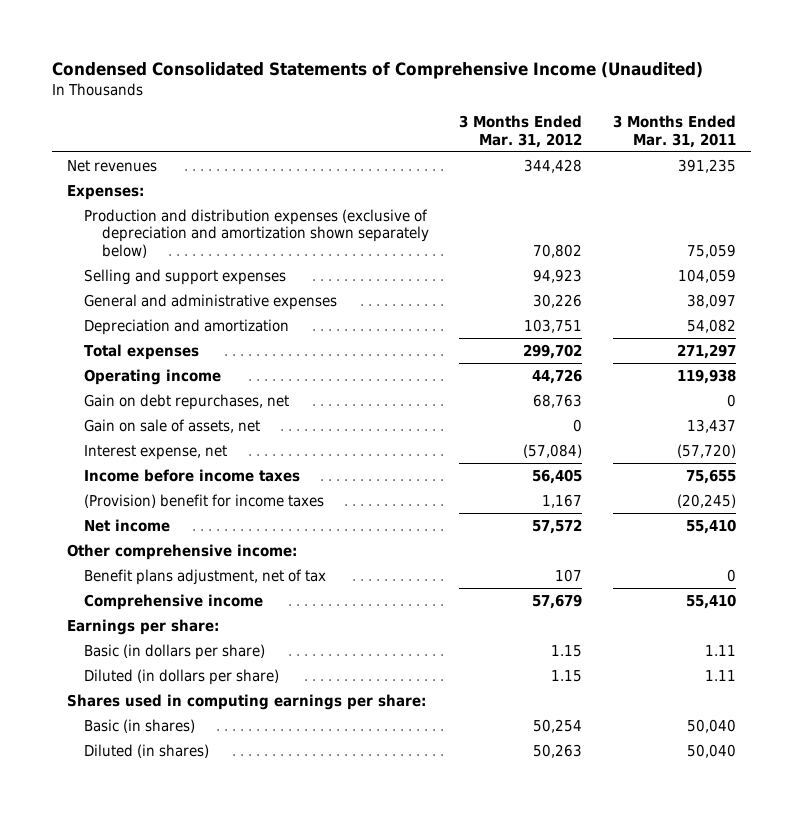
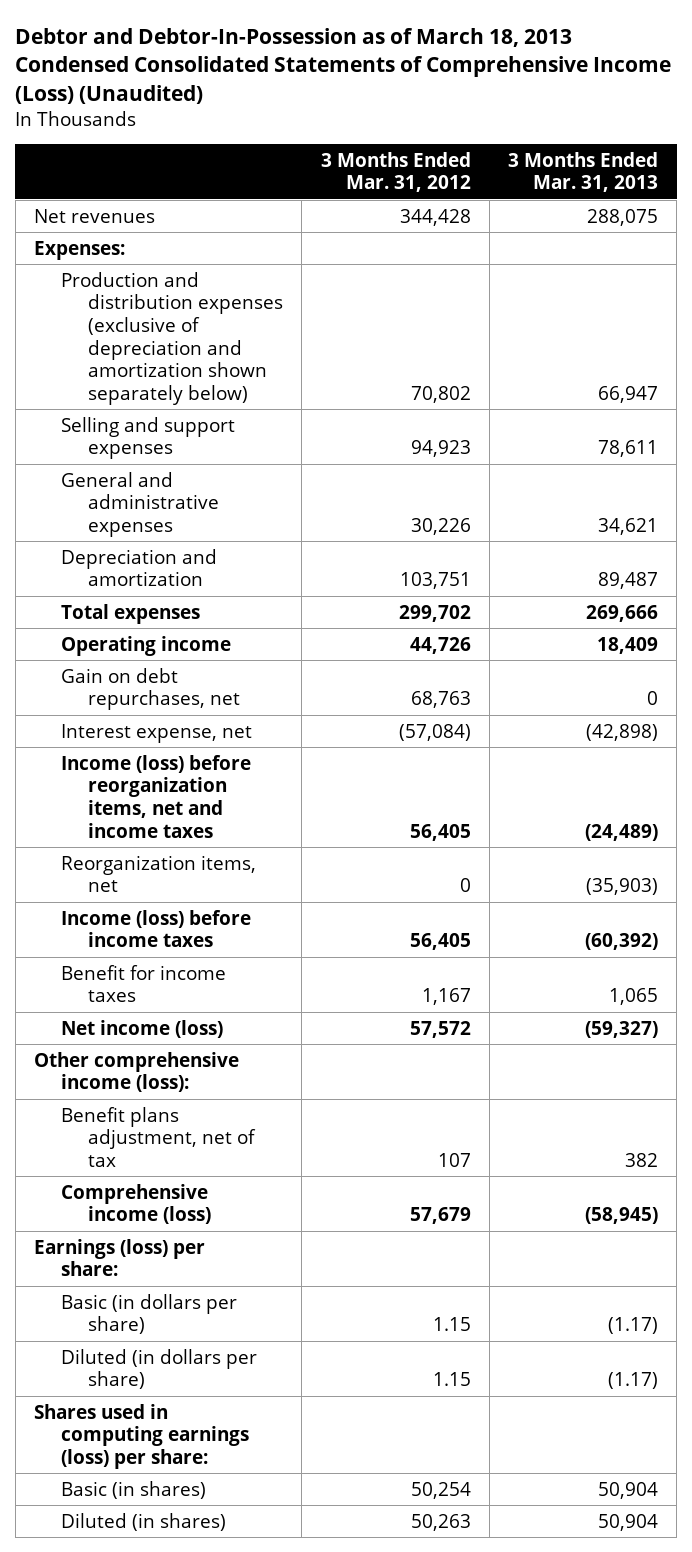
[51,61,703,79] Condensed Consolidated Statements of Comprehensive Income (Unaudited) -> [15,27,672,104] Debtor and Debtor-In-Possession as of March 18, 2013 Condensed Consolidated Statements of Comprehensive Income (Loss) (Unaudited)
[613,115,737,148] 3 Months Ended Mar. 31, 2011 -> none
none -> [507,151,658,193] 3 Months Ended Mar. 31, 2013
[84,418,261,433] Gain on sale of assets, net -> none
none -> [60,754,251,838] Income (loss) before reorganization items, net and income taxes
none -> [60,854,256,893] Reorganization items, net
[84,468,301,482] Income before income taxes -> [60,909,251,948] Income (loss) before income taxes
[84,493,325,508] (Provision) benefit for income taxes -> [60,964,226,1003] Benefit for income taxes
[84,518,171,532] Net income -> [60,1019,223,1038] Net income (loss)
[66,543,297,560] Other comprehensive income: -> [33,1051,239,1093] Other comprehensive income (loss):
[84,593,264,610] Comprehensive income -> [60,1183,212,1225] Comprehensive income (loss)
[66,618,219,635] Earnings per share: -> [33,1238,205,1277] Earnings (loss) per share:
[66,693,426,710] Shares used in computing earnings per share: -> [33,1403,249,1469] Shares used in computing earnings (loss) per share:

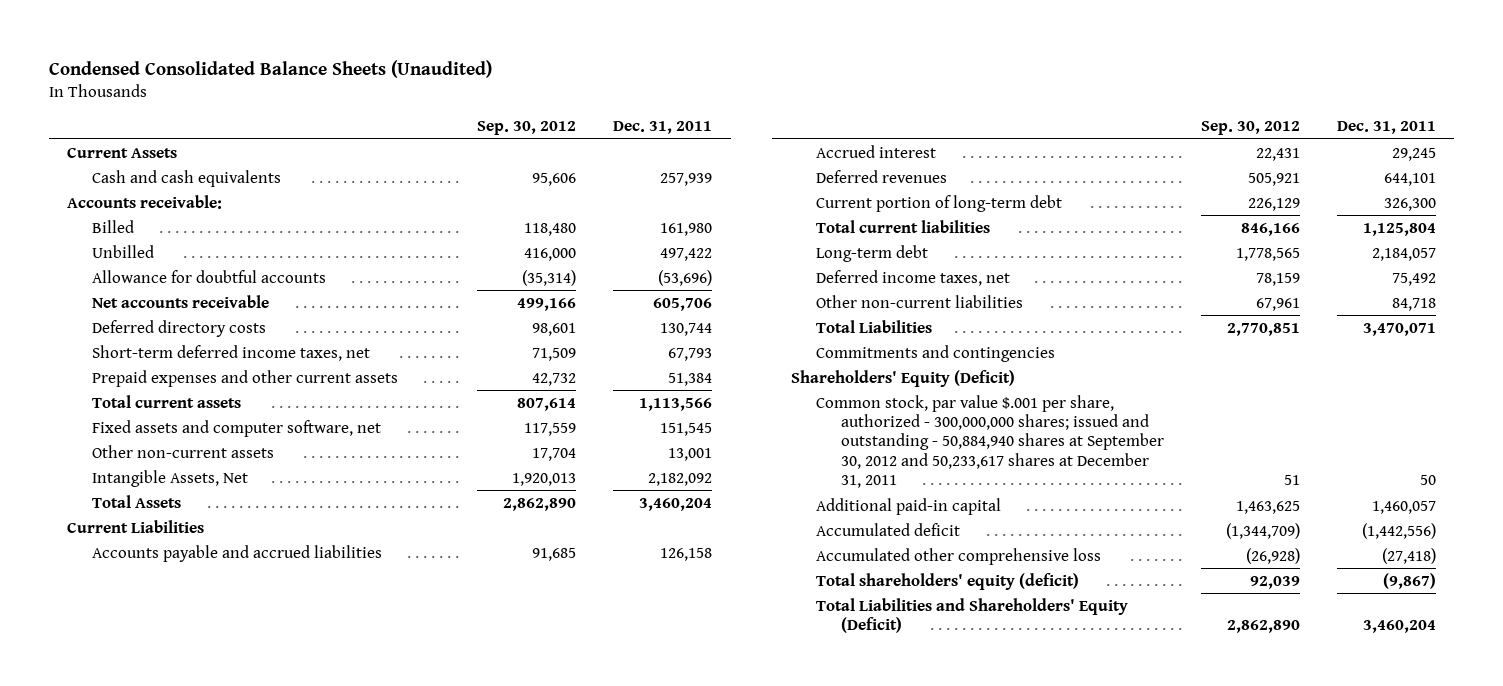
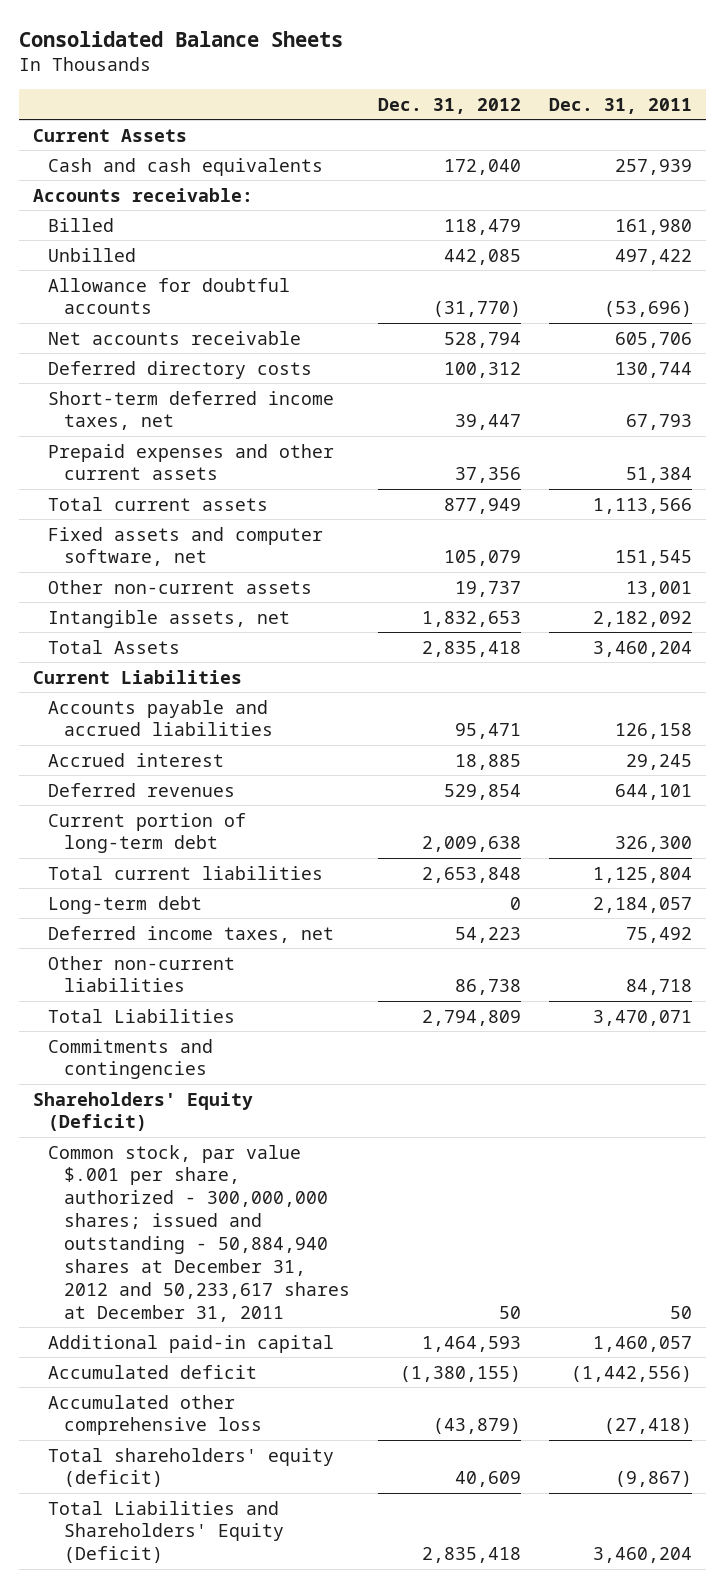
[48,59,492,78] Condensed Consolidated Balance Sheets (Unaudited) -> [18,30,343,47] Consolidated Balance Sheets
[477,121,577,136] Sep. 30, 2012 -> none
none -> [377,97,521,114] Dec. 31, 2012
[92,469,249,487] Intangible Assets, Net -> [48,609,291,628] Intangible assets, net
[815,394,1164,489] Common stock, par value $.001 per share, authorized - 300,000,000 shares; issued and outstanding - 50,884,940 shares at September 30, 2012 and 50,233,617 shares at December 31, 2011 -> [48,1144,350,1322] Common stock, par value $.001 per share, authorized - 300,000,000 shares; issued and outstanding - 50,884,940 shares at December 31, 2012 and 50,233,617 shares at December 31, 2011

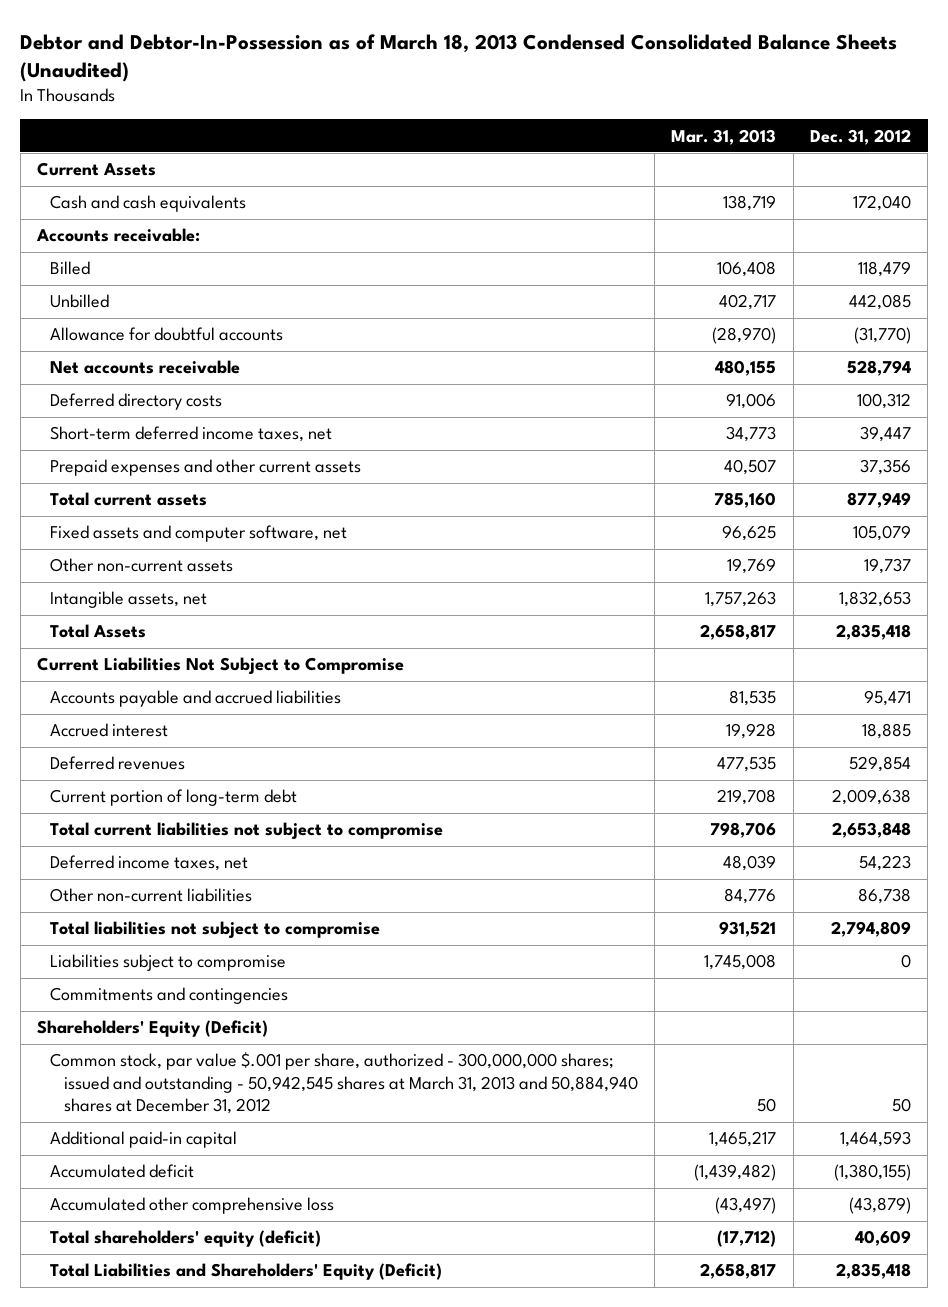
[18,30,343,47] Consolidated Balance Sheets -> [20,33,898,82] Debtor and Debtor-In-Possession as of March 18, 2013 Condensed Consolidated Balance Sheets (Unaudited)
[549,97,693,114] Dec. 31, 2011 -> none
none -> [671,128,777,145] Mar. 31, 2013
[33,669,243,684] Current Liabilities -> [37,657,405,675] Current Liabilities Not Subject to Compromise
[48,895,203,914] Long-term debt -> none
[48,865,324,880] Total current liabilities -> [50,822,444,840] Total current liabilities not subject to compromise
[48,1008,236,1023] Total Liabilities -> [50,921,381,939] Total liabilities not subject to compromise
none -> [50,954,287,972] Liabilities subject to compromise
[48,1144,350,1322] Common stock, par value $.001 per share, authorized - 300,000,000 shares; issued and outstanding - 50,884,940 shares at December 31, 2012 and 50,233,617 shares at December 31, 2011 -> [50,1052,638,1115] Common stock, par value $.001 per share, authorized - 300,000,000 shares; issued and outstanding - 50,942,545 shares at March 31, 2013 and 50,884,940 shares at December 31, 2012

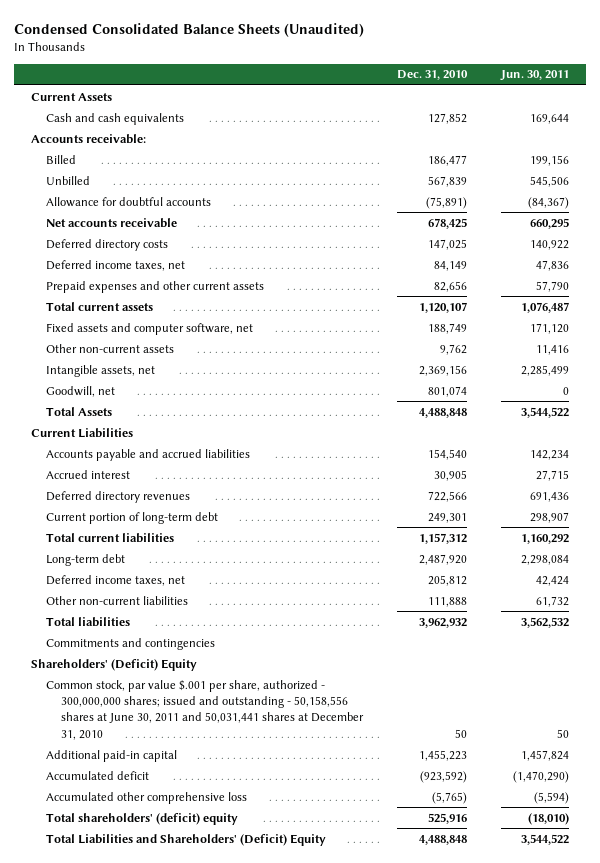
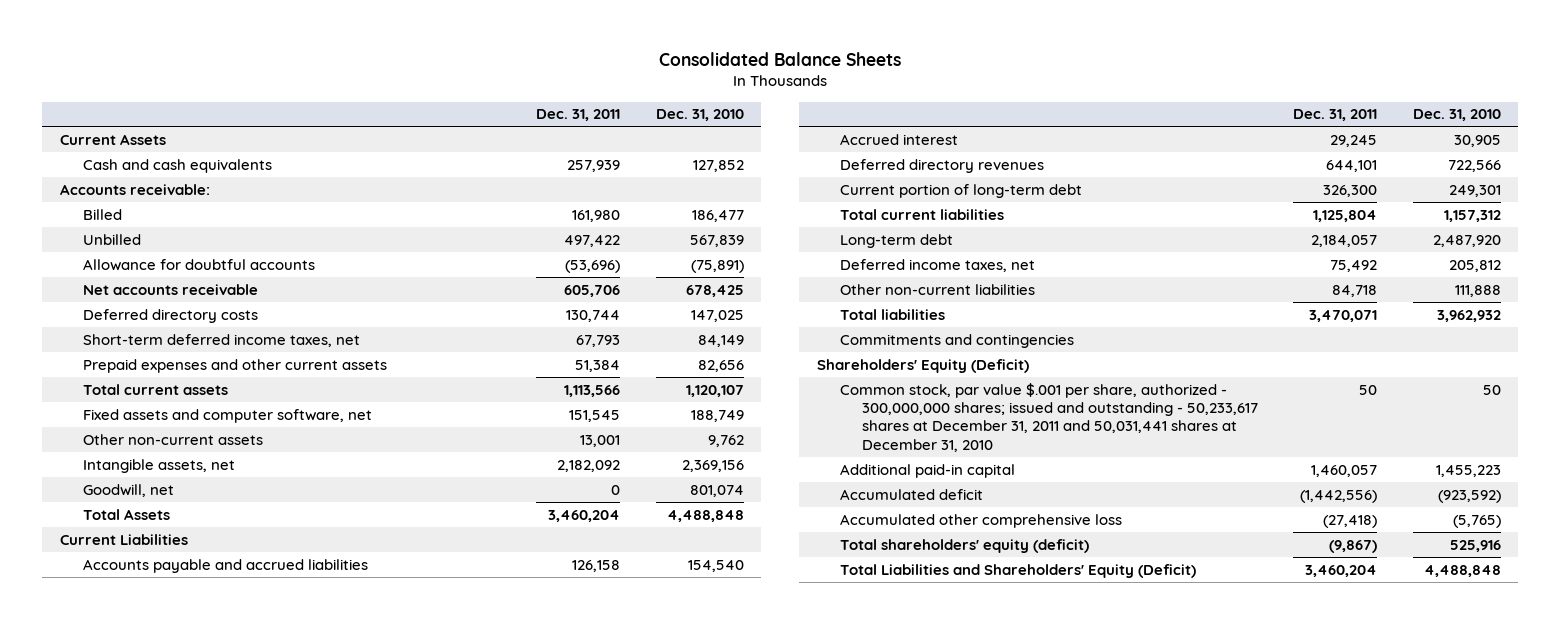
[14,22,365,37] Condensed Consolidated Balance Sheets (Unaudited) -> [659,51,902,66] Consolidated Balance Sheets
[499,70,569,82] Jun. 30, 2011 -> none
none -> [536,109,621,122] Dec. 31, 2011
[46,259,186,271] Deferred income taxes, net -> [82,333,360,347] Short-term deferred income taxes, net
[31,658,198,671] Shareholders' (Deficit) Equity -> [816,358,1029,373] Shareholders' Equity (Deficit)
[46,679,365,740] Common stock, par value $.001 per share, authorized - 300,000,000 shares; issued and outstanding - 50,158,556 shares at June 30, 2011 and 50,031,441 shares at December 31, 2010 -> [839,382,1259,452] Common stock, par value $.001 per share, authorized - 300,000,000 shares; issued and outstanding - 50,233,617 shares at December 31, 2011 and 50,031,441 shares at December 31, 2010
[46,812,239,825] Total shareholders' (deficit) equity -> [839,538,1089,553] Total shareholders' equity (deficit)
[46,833,327,846] Total Liabilities and Shareholders' (Deficit) Equity -> [839,563,1196,578] Total Liabilities and Shareholders' Equity (Deficit)

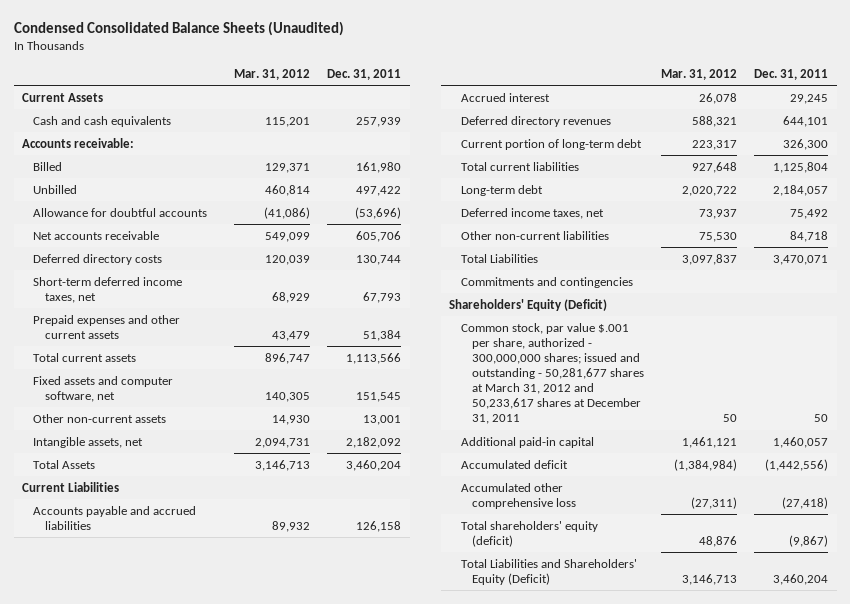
[659,51,902,66] Consolidated Balance Sheets -> [13,21,344,37] Condensed Consolidated Balance Sheets (Unaudited)
[655,109,744,122] Dec. 31, 2010 -> none
none -> [233,68,310,80] Mar. 31, 2012
[82,483,174,497] Goodwill, net -> none
[839,308,945,320] Total liabilities -> [460,253,538,263] Total Liabilities
[839,382,1259,452] Common stock, par value $.001 per share, authorized - 300,000,000 shares; issued and outstanding - 50,233,617 shares at December 31, 2011 and 50,031,441 shares at December 31, 2010 -> [460,322,644,425] Common stock, par value $.001 per share, authorized - 300,000,000 shares; issued and outstanding - 50,281,677 shares at March 31, 2012 and 50,233,617 shares at December 31, 2011

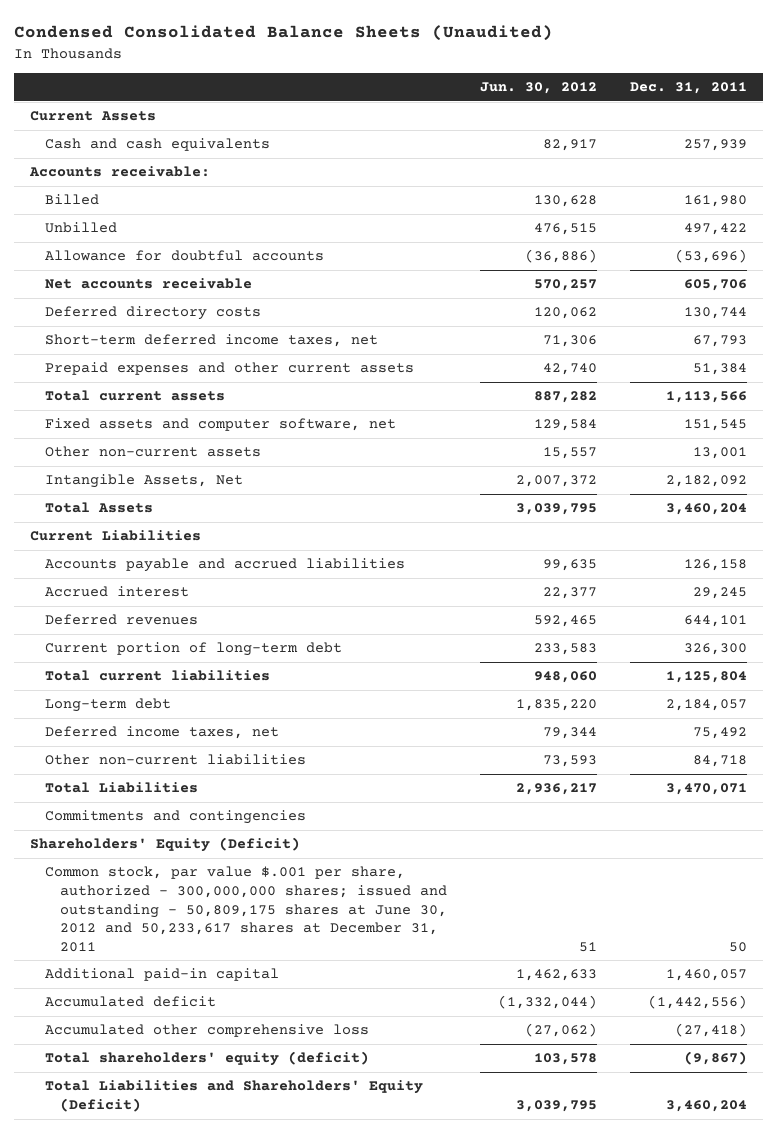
[233,68,310,80] Mar. 31, 2012 -> none
none -> [480,82,598,95] Jun. 30, 2012
[33,436,144,448] Intangible assets, net -> [45,474,244,489] Intangible Assets, Net
[460,115,611,127] Deferred directory revenues -> [45,614,199,626] Deferred revenues
[460,322,644,425] Common stock, par value $.001 per share, authorized - 300,000,000 shares; issued and outstanding - 50,281,677 shares at March 31, 2012 and 50,233,617 shares at December 31, 2011 -> [45,866,448,952] Common stock, par value $.001 per share, authorized - 300,000,000 shares; issued and outstanding - 50,809,175 shares at June 30, 2012 and 50,233,617 shares at December 31, 2011

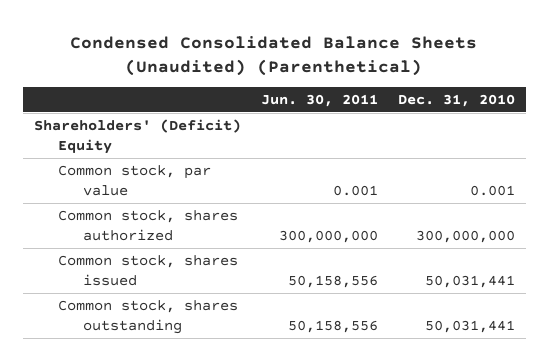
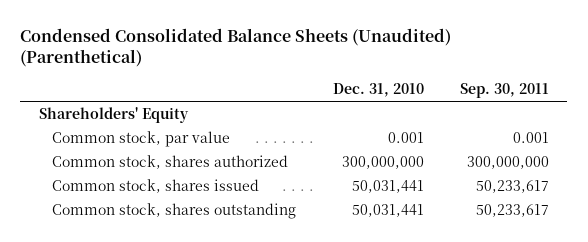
[260,94,378,108] Jun. 30, 2011 -> none
none -> [460,83,550,99] Sep. 30, 2011
[33,118,241,154] Shareholders' (Deficit) Equity -> [38,107,189,124] Shareholders' Equity

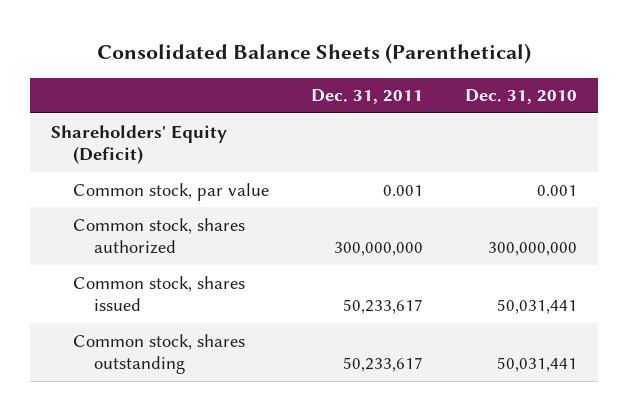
[20,27,452,68] Condensed Consolidated Balance Sheets (Unaudited) (Parenthetical) -> [96,43,531,65] Consolidated Balance Sheets (Parenthetical)
[460,83,550,99] Sep. 30, 2011 -> none
none -> [310,89,423,105] Dec. 31, 2011
[38,107,189,124] Shareholders' Equity -> [51,124,228,165] Shareholders' Equity (Deficit)

